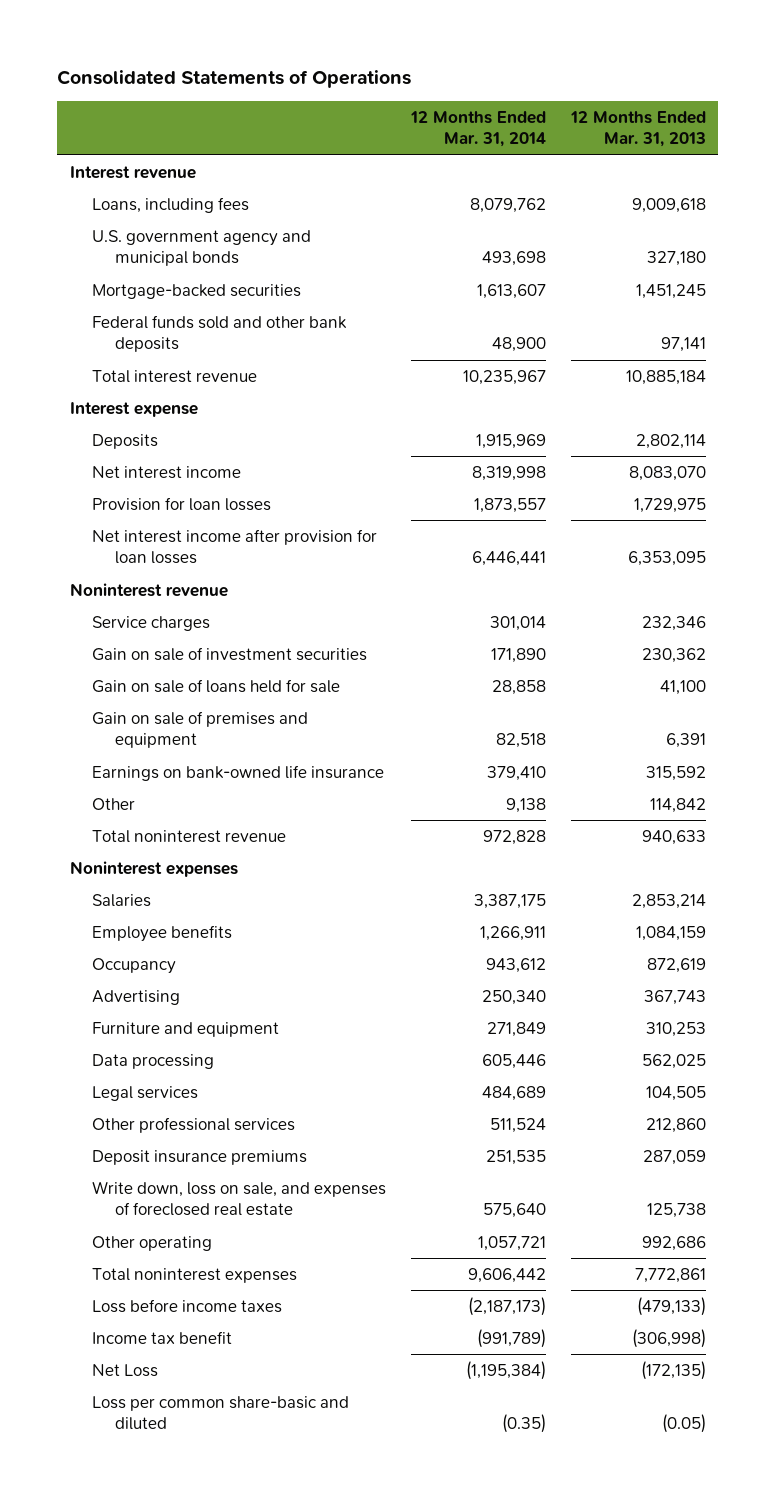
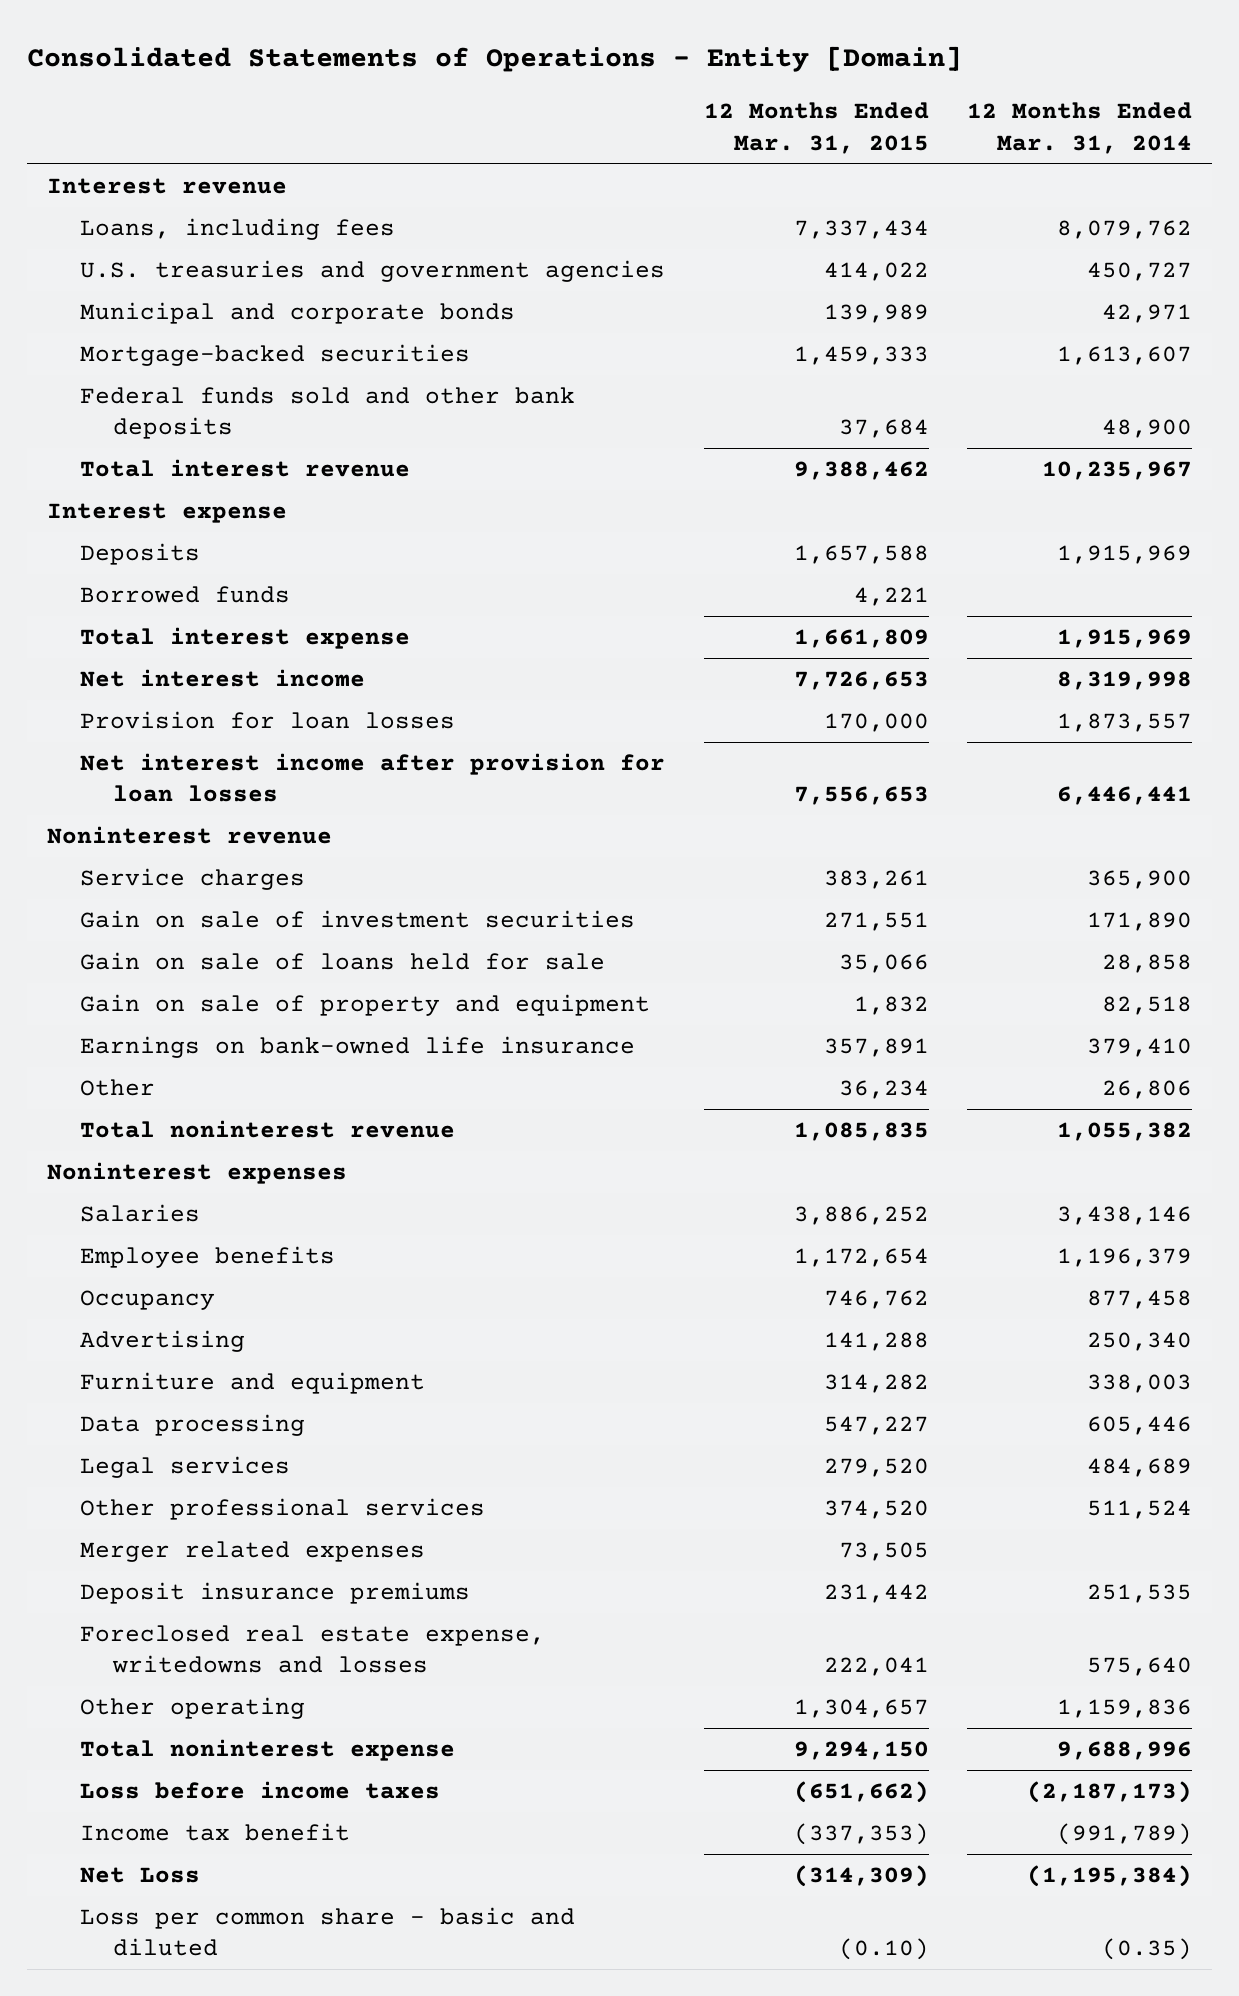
[57,69,412,88] Consolidated Statements of Operations -> [27,45,963,72] Consolidated Statements of Operations - Entity [Domain]
[569,110,706,148] 12 Months Ended Mar. 31, 2013 -> none
none -> [703,102,929,154] 12 Months Ended Mar. 31, 2015
[92,230,312,267] U.S. government agency and municipal bonds -> none
none -> [79,259,665,282] U.S. treasuries and government agencies
none -> [79,301,515,324] Municipal and corporate bonds
none -> [79,585,290,603] Borrowed funds
none -> [79,626,410,649] Total interest expense
[490,616,547,632] 301,014 -> [1087,869,1193,889] 365,900
[92,711,309,749] Gain on sale of premises and equipment -> [79,993,650,1016] Gain on sale of property and equipment
[506,798,547,814] 9,138 -> [1102,1079,1193,1099] 26,806
[483,830,547,846] 972,828 -> [1057,1121,1193,1141] 1,055,382
[474,894,547,910] 3,387,175 -> [1057,1205,1193,1225] 3,438,146
[480,926,547,942] 1,266,911 -> [1057,1247,1193,1267] 1,196,379
[486,958,547,974] 943,612 -> [1087,1289,1193,1309] 877,458
[487,1022,547,1038] 271,849 -> [1087,1373,1193,1393] 338,003
none -> [79,1540,425,1562] Merger related expenses
[92,1181,387,1217] Write down, loss on sale, and expenses of foreclosed real estate -> [79,1624,545,1674] Foreclosed real estate expense, writedowns and losses
[478,1236,547,1252] 1,057,721 -> [1057,1698,1193,1718] 1,159,836
[92,1268,298,1284] Total noninterest expenses -> [79,1738,455,1761] Total noninterest expense
[468,1268,547,1284] 9,606,442 -> [1057,1740,1193,1760] 9,688,996
[92,1396,350,1431] Loss per common share-basic and diluted -> [79,1906,575,1957] Loss per common share - basic and diluted

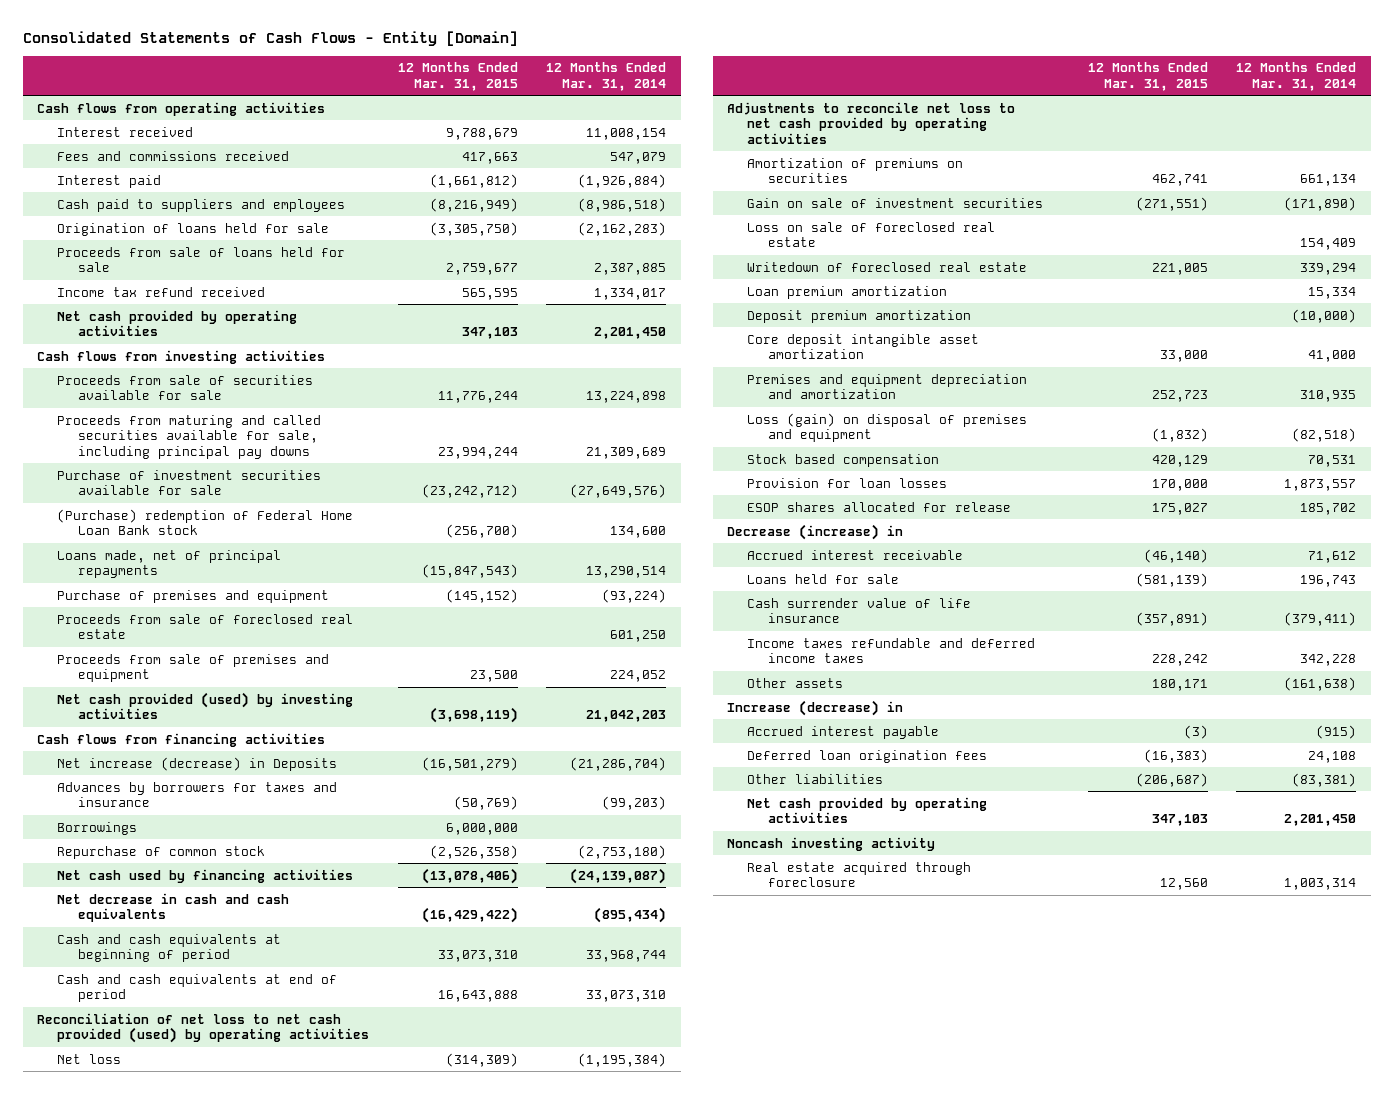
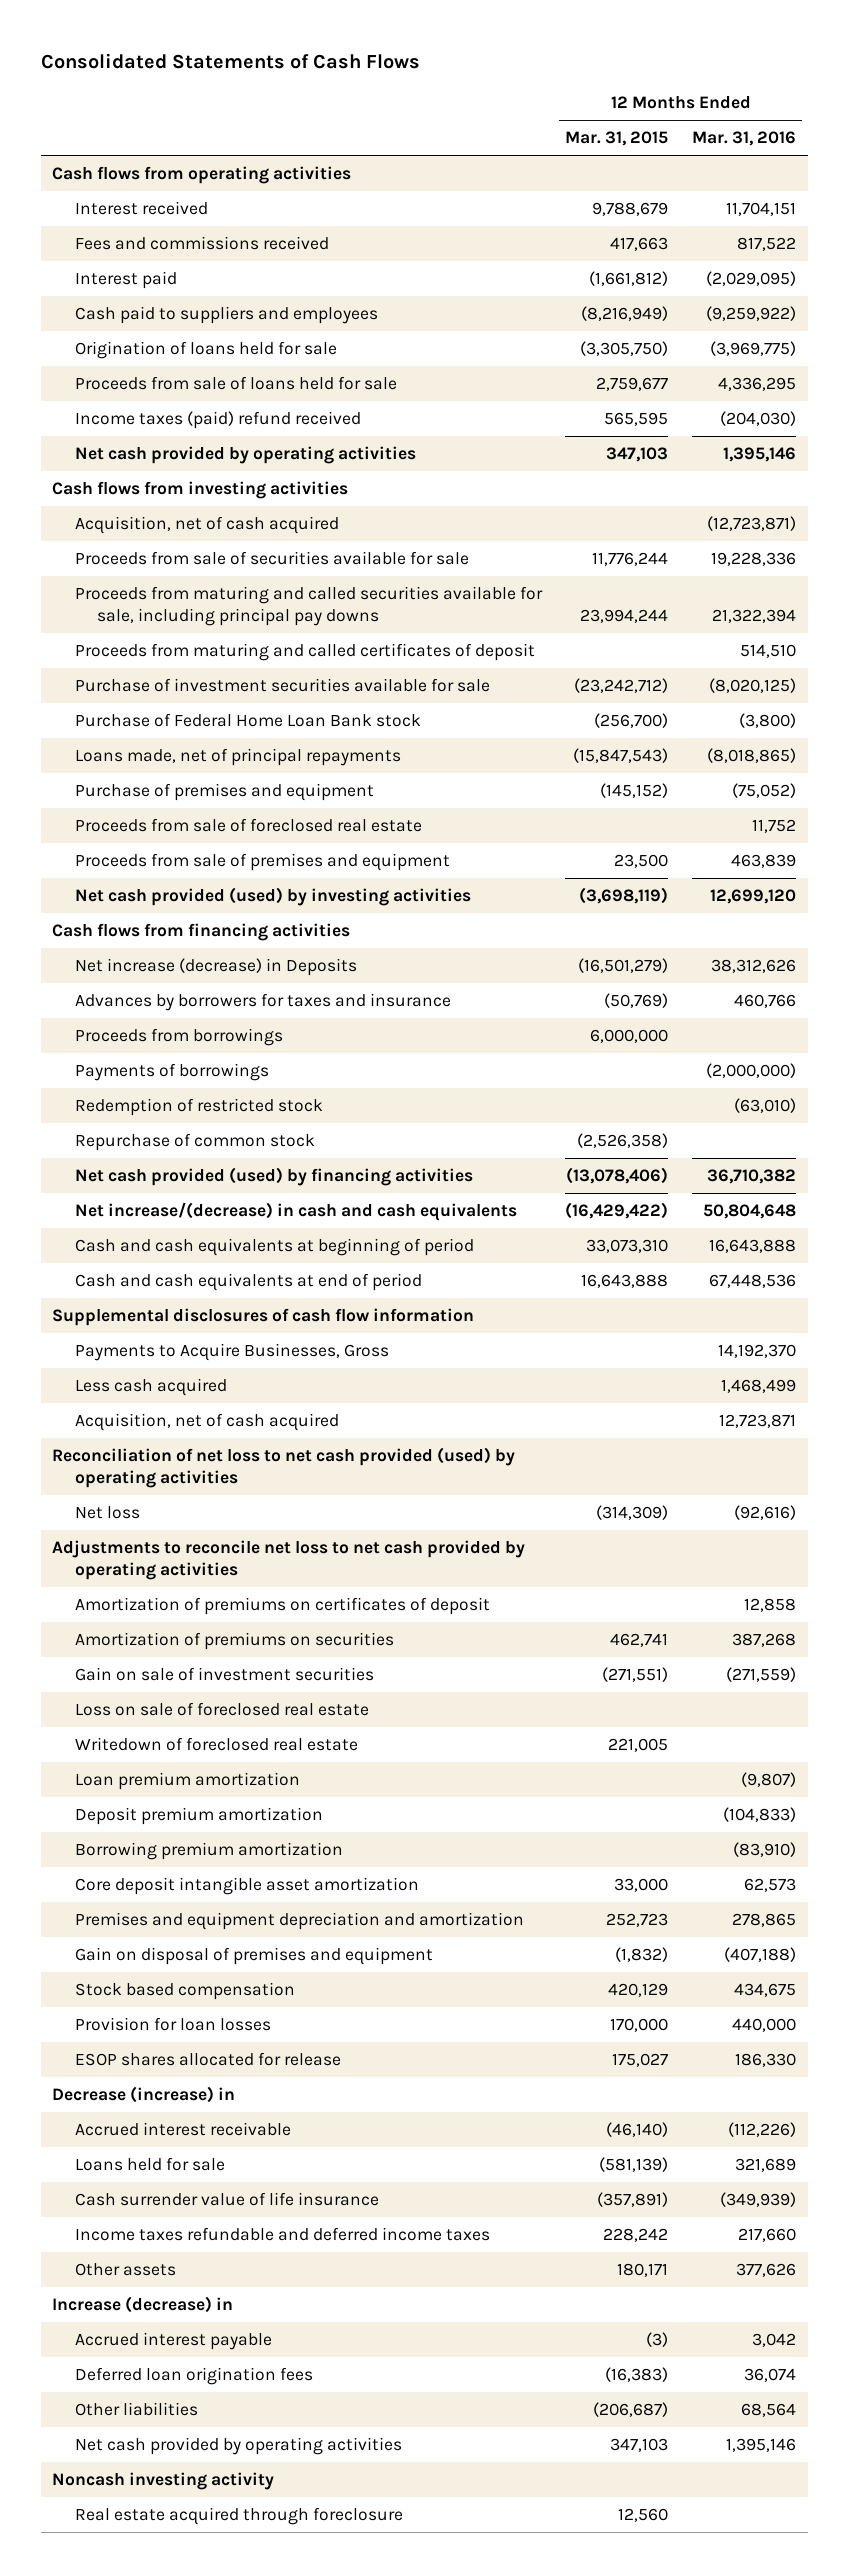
[22,30,518,46] Consolidated Statements of Cash Flows - Entity [Domain] -> [40,52,420,69] Consolidated Statements of Cash Flows
[546,62,667,91] 12 Months Ended Mar. 31, 2014 -> none
none -> [691,131,796,147] Mar. 31, 2016
[57,286,266,297] Income tax refund received -> [74,411,361,430] Income taxes (paid) refund received
none -> [74,516,339,535] Acquisition, net of cash acquired
none -> [74,643,535,662] Proceeds from maturing and called certificates of deposit
[57,508,354,536] (Purchase) redemption of Federal Home Loan Bank stock -> [74,713,421,728] Purchase of Federal Home Loan Bank stock
[57,821,138,835] Borrowings -> [74,1028,283,1047] Proceeds from borrowings
none -> [74,1063,269,1082] Payments of borrowings
none -> [74,1098,323,1117] Redemption of restricted stock
[57,868,354,883] Net cash used by financing activities -> [74,1167,473,1187] Net cash provided (used) by financing activities
[57,892,290,923] Net decrease in cash and cash equivalents -> [74,1202,517,1222] Net increase/(decrease) in cash and cash equivalents
none -> [52,1308,475,1327] Supplemental disclosures of cash flow information
none -> [74,1343,389,1362] Payments to Acquire Businesses, Gross
none -> [74,1378,227,1397] Less cash acquired
none -> [74,1413,339,1432] Acquisition, net of cash acquired
none -> [74,1597,490,1616] Amortization of premiums on certificates of deposit
none -> [74,1842,343,1861] Borrowing premium amortization
[747,412,1028,443] Loss (gain) on disposal of premises and equipment -> [74,1947,433,1966] Gain on disposal of premises and equipment

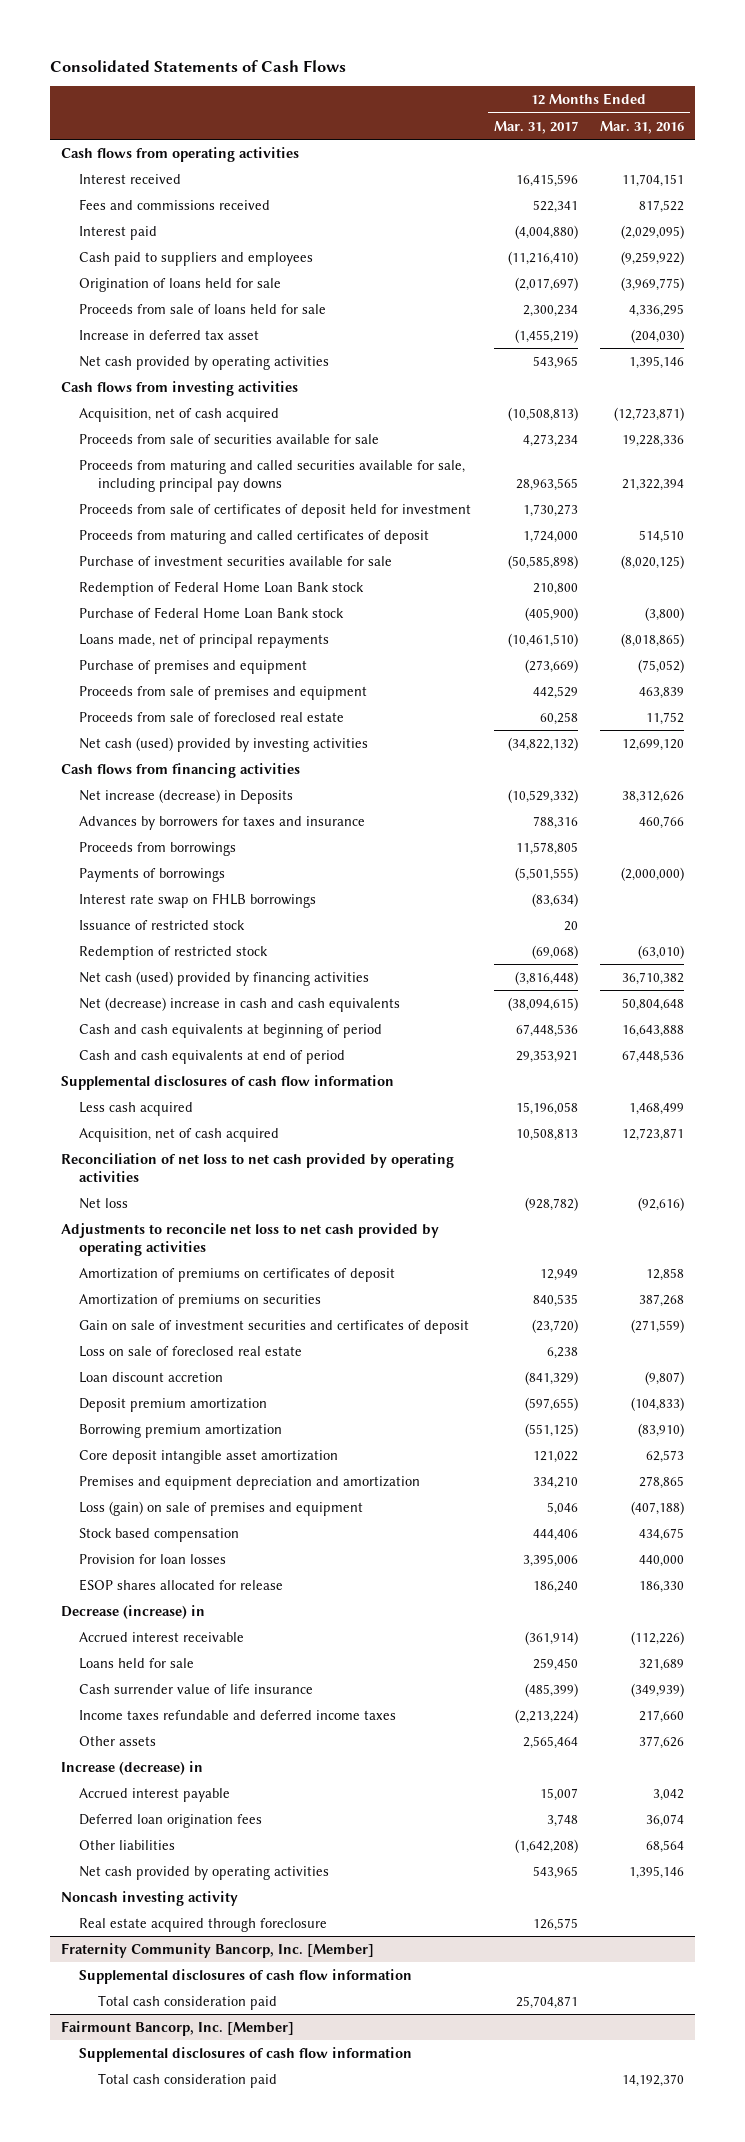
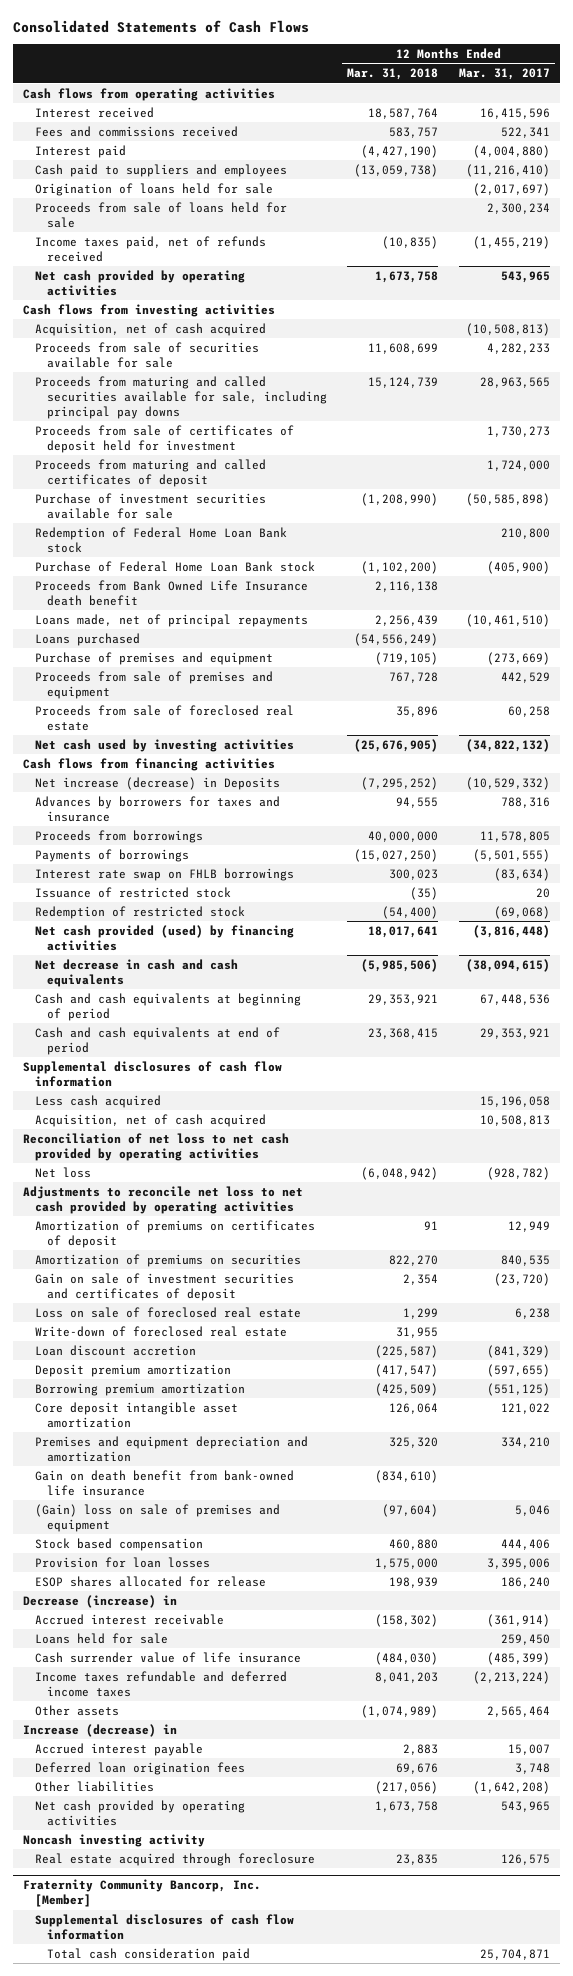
[599,120,684,134] Mar. 31, 2016 -> none
none -> [347,68,439,81] Mar. 31, 2018
[79,329,260,340] Increase in deferred tax asset -> [35,235,267,262] Income taxes paid, net of refunds received
[522,433,578,447] 4,273,234 -> [487,342,551,354] 4,282,233
none -> [35,579,309,606] Proceeds from Bank Owned Life Insurance death benefit
none -> [35,632,141,646] Loans purchased
[79,736,369,752] Net cash (used) provided by investing activities -> [35,738,295,752] Net cash used by investing activities
[79,970,370,986] Net cash (used) provided by financing activities -> [35,924,295,951] Net cash provided (used) by financing activities
[79,996,401,1012] Net (decrease) increase in cash and cash equivalents -> [35,958,239,987] Net decrease in cash and cash equivalents
none -> [35,1325,288,1337] Write-down of foreclosed real estate
none -> [35,1469,295,1496] Gain on death benefit from bank-owned life insurance
[79,1500,364,1516] Loss (gain) on sale of premises and equipment -> [35,1503,281,1532] (Gain) loss on sale of premises and equipment
[61,2020,295,2036] Fairmount Bancorp, Inc. [Member] -> none
[79,2046,413,2062] Supplemental disclosures of cash flow information -> none
[97,2072,277,2088] Total cash consideration paid -> none

